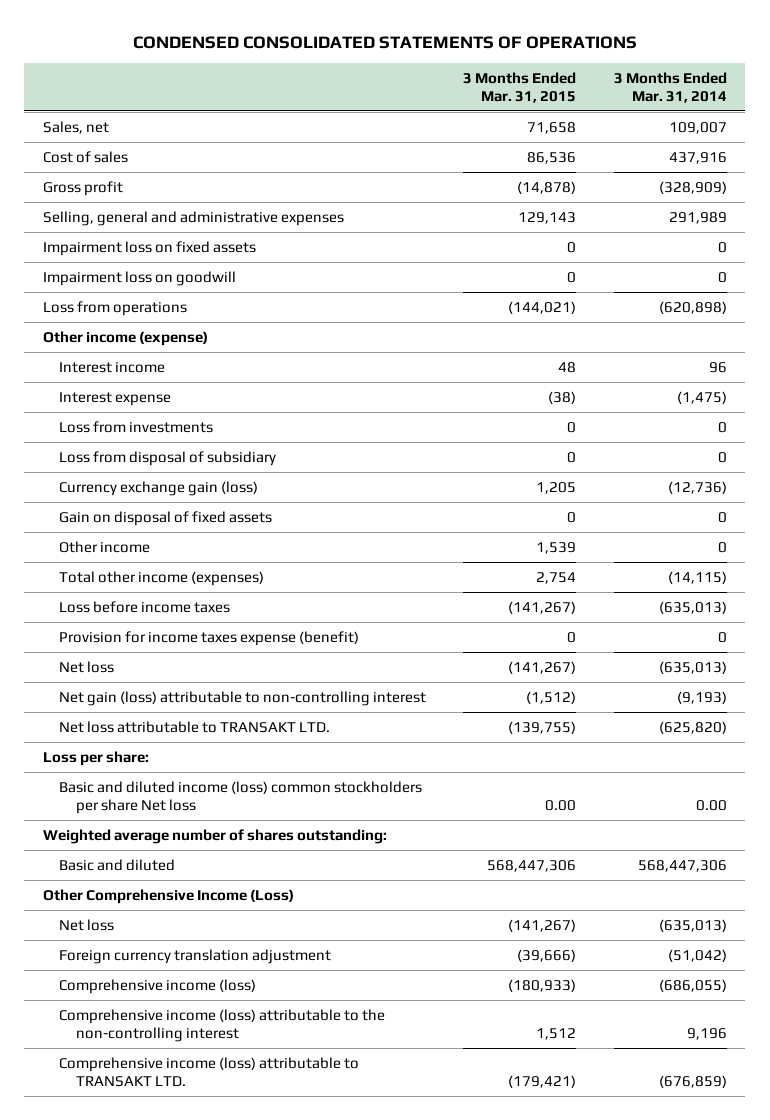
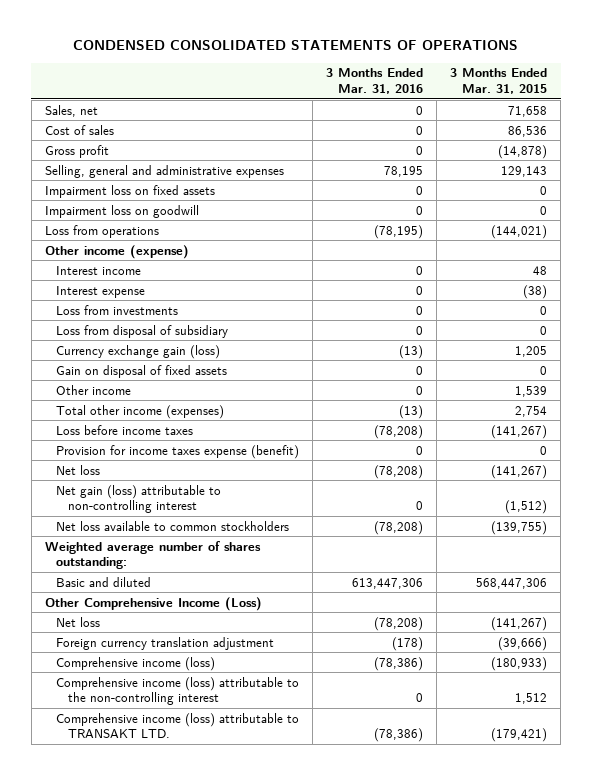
[613,71,727,103] 3 Months Ended Mar. 31, 2014 -> none
none -> [326,68,424,94] 3 Months Ended Mar. 31, 2016
[42,750,149,766] Loss per share: -> none
[59,780,423,814] Basic and diluted income (loss) common stockholders per share Net loss -> none
[59,720,331,733] Net loss attributable to TRANSAKT LTD. -> [56,520,290,531] Net loss available to common stockholders

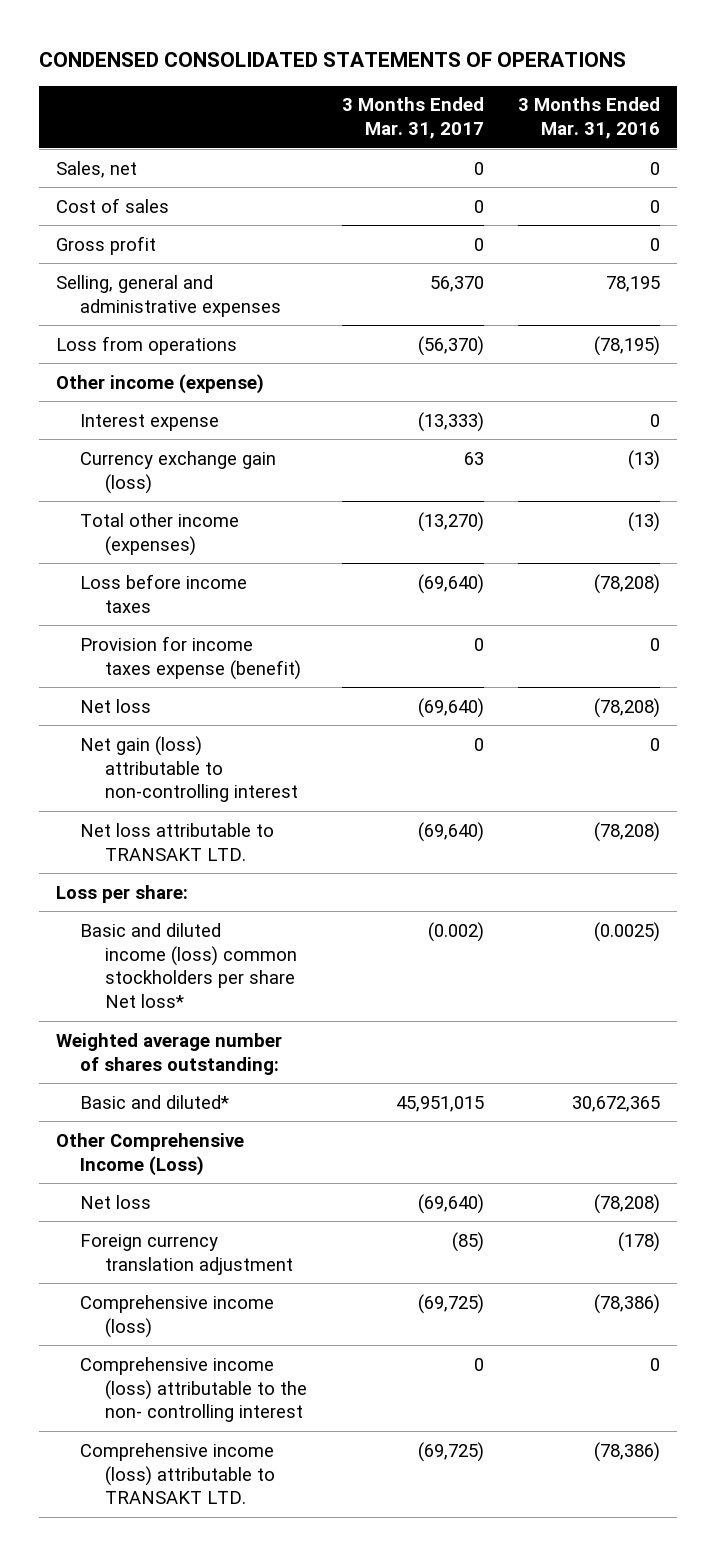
[450,68,548,94] 3 Months Ended Mar. 31, 2015 -> none
none -> [341,97,484,140] 3 Months Ended Mar. 31, 2017
[44,184,215,198] Impairment loss on fixed assets -> none
[44,204,199,218] Impairment loss on goodwill -> none
[56,265,142,275] Interest income -> none
[56,304,179,315] Loss from investments -> none
[56,324,229,338] Loss from disposal of subsidiary -> none
[56,364,228,378] Gain on disposal of fixed assets -> none
[56,384,132,395] Other income -> none
[56,520,290,531] Net loss available to common stockholders -> [80,822,275,861] Net loss attributable to TRANSAKT LTD.
none -> [55,884,188,903] Loss per share:
none -> [80,922,297,1009] Basic and diluted income (loss) common stockholders per share Net loss*
[56,576,152,587] Basic and diluted -> [80,1094,230,1109] Basic and diluted*
[352,577,424,589] 613,447,306 -> [572,1095,661,1112] 30,672,365
[56,676,300,705] Comprehensive income (loss) attributable to the non-controlling interest -> [80,1356,307,1423] Comprehensive income (loss) attributable to the non- controlling interest

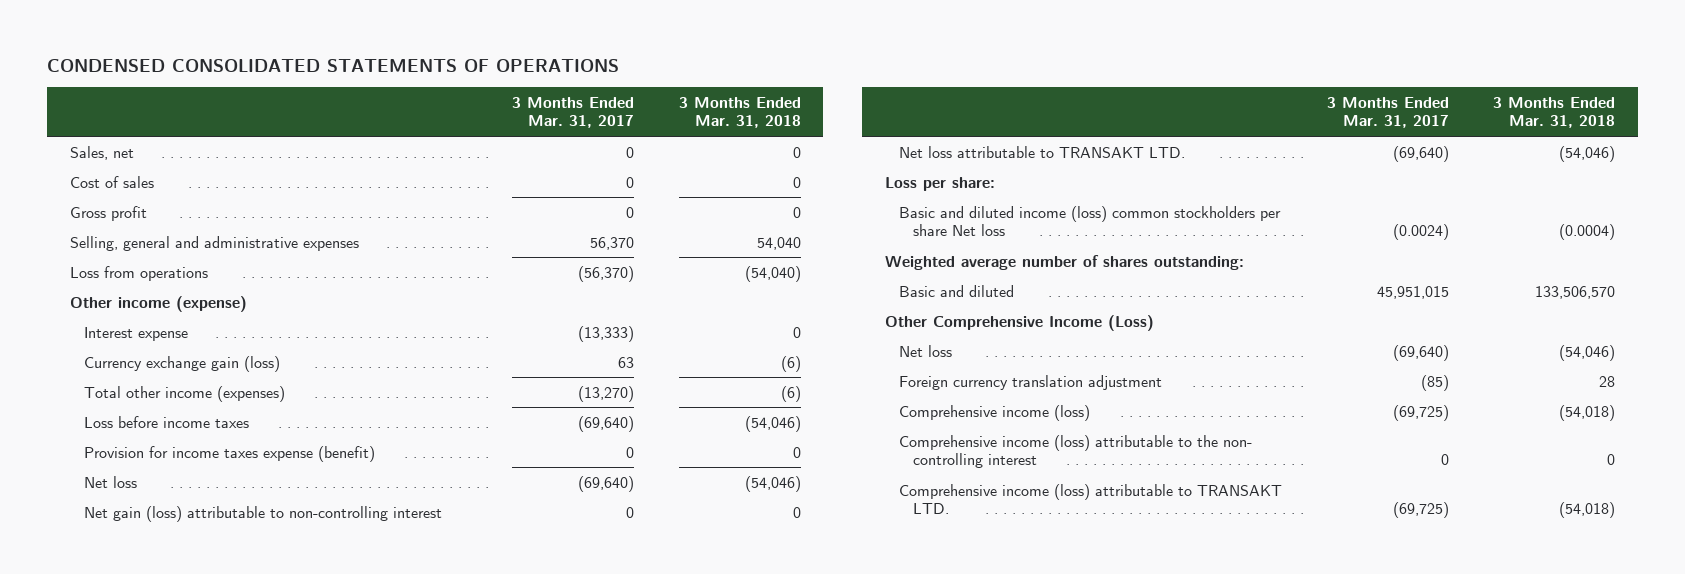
[518,97,661,140] 3 Months Ended Mar. 31, 2016 -> none
none -> [678,97,801,129] 3 Months Ended Mar. 31, 2018
[80,922,297,1009] Basic and diluted income (loss) common stockholders per share Net loss* -> [898,205,1281,237] Basic and diluted income (loss) common stockholders per share Net loss
[427,921,484,942] (0.002) -> [1392,224,1449,241] (0.0024)
[80,1094,230,1109] Basic and diluted* -> [898,284,1014,297] Basic and diluted

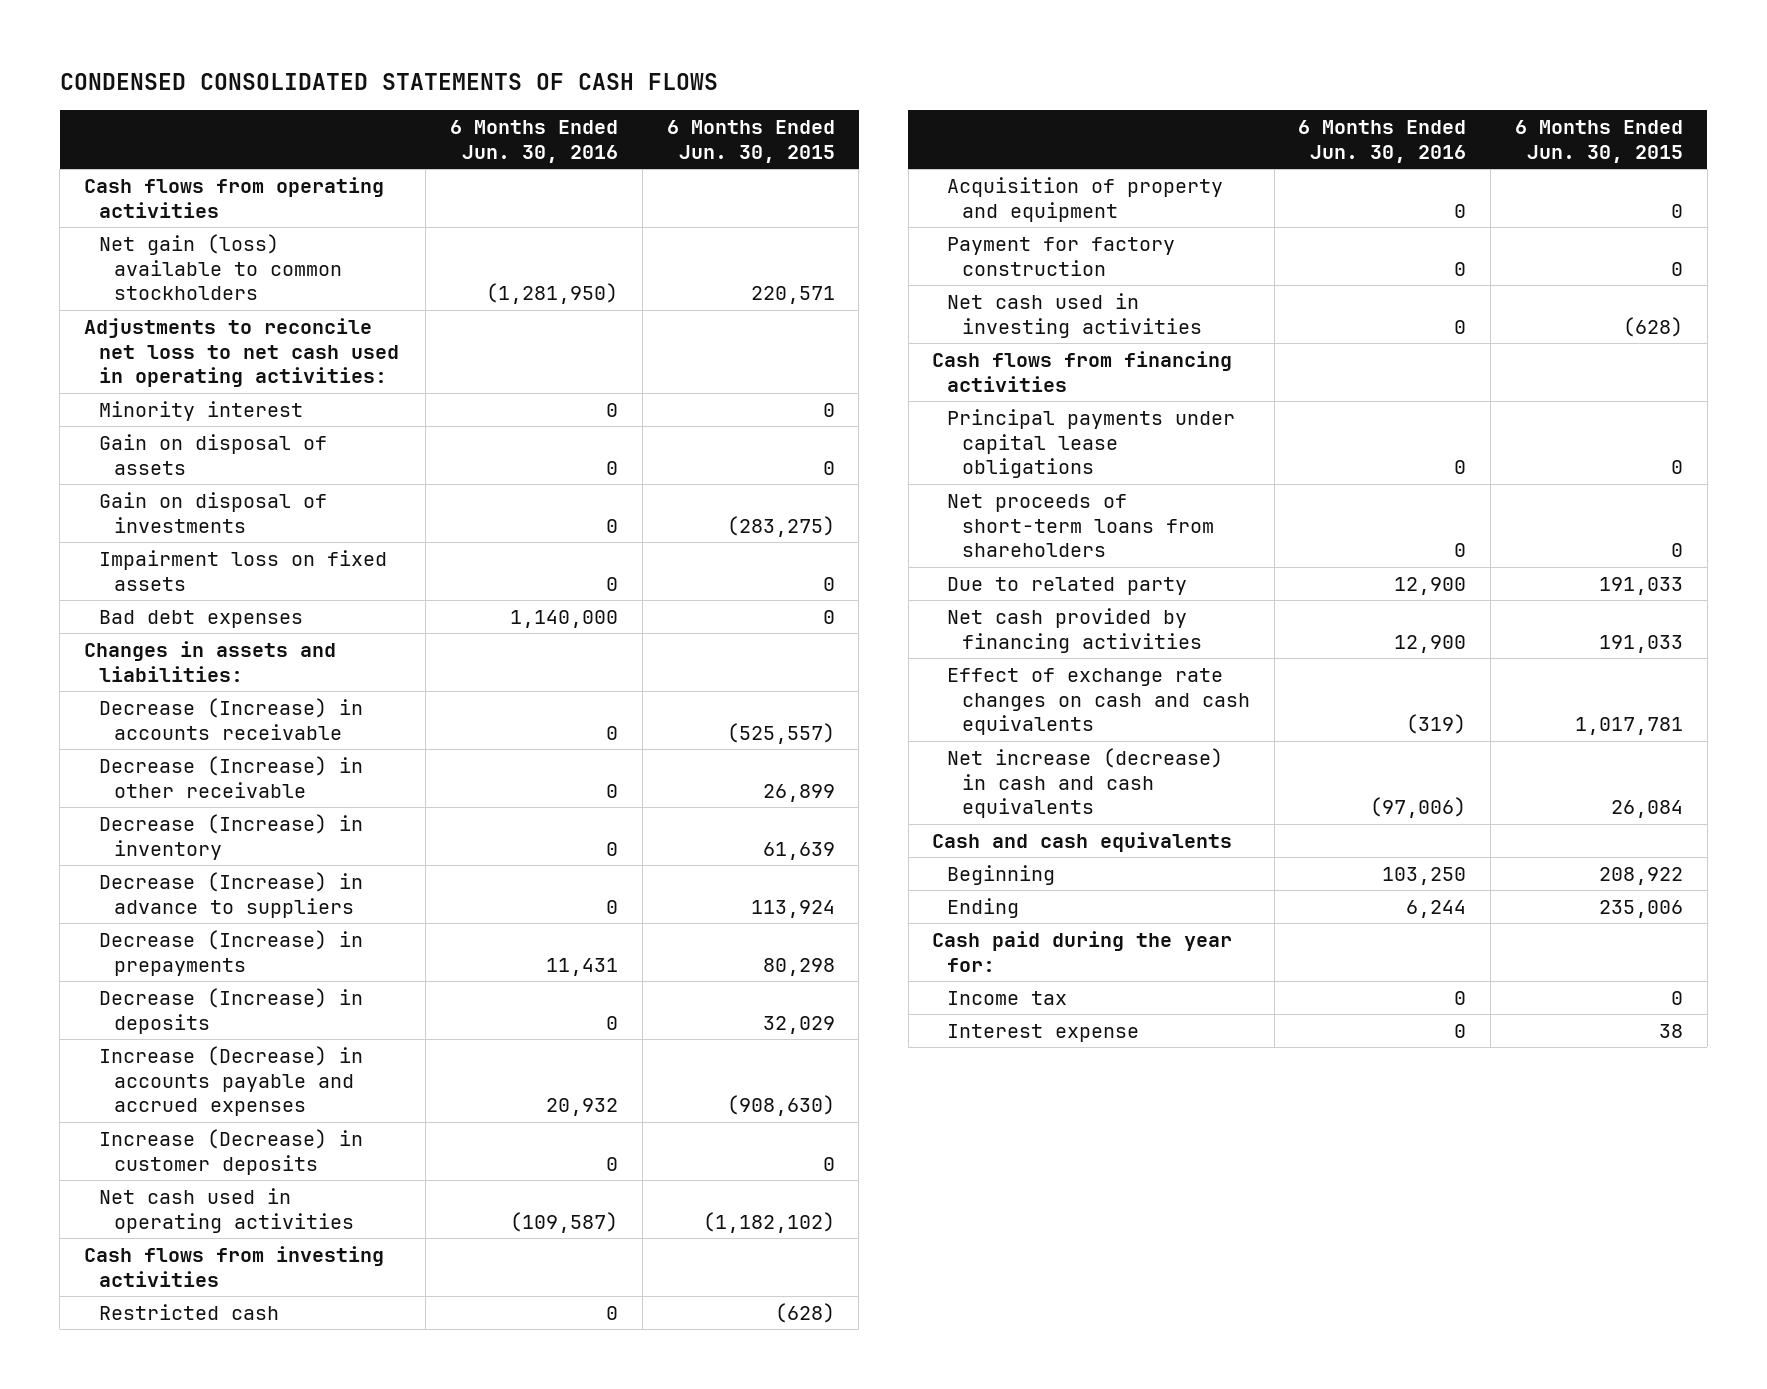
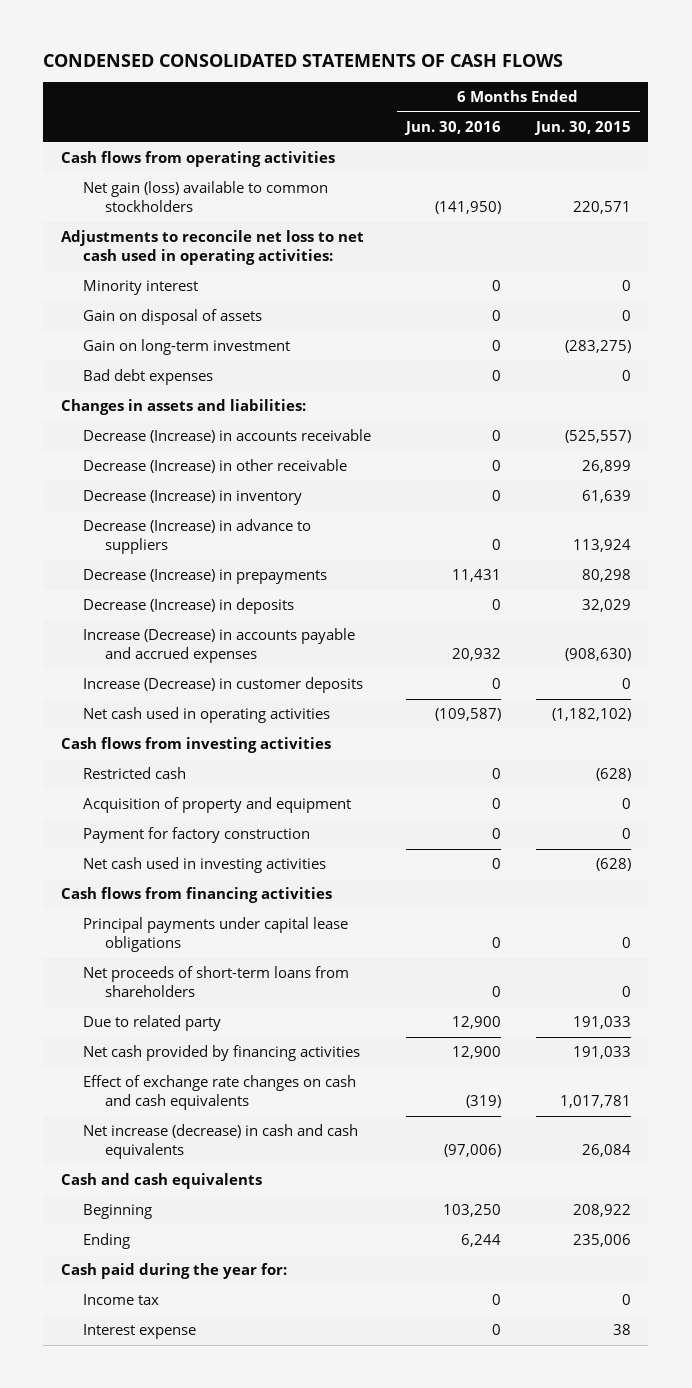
[486,283,619,305] (1,281,950) -> [434,201,501,215] (141,950)
[98,549,387,591] Impairment loss on fixed assets -> none
[98,491,327,533] Gain on disposal of investments -> [82,339,290,356] Gain on long-term investment
[510,609,619,628] 1,140,000 -> [491,370,501,382] 0

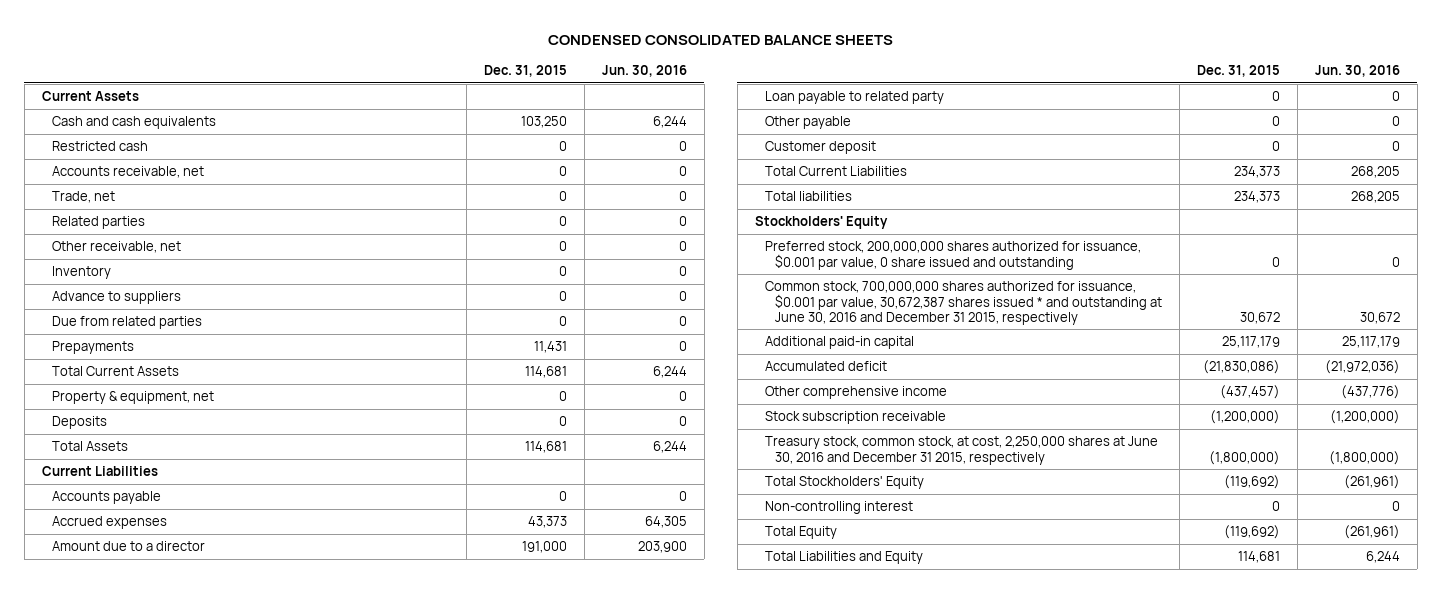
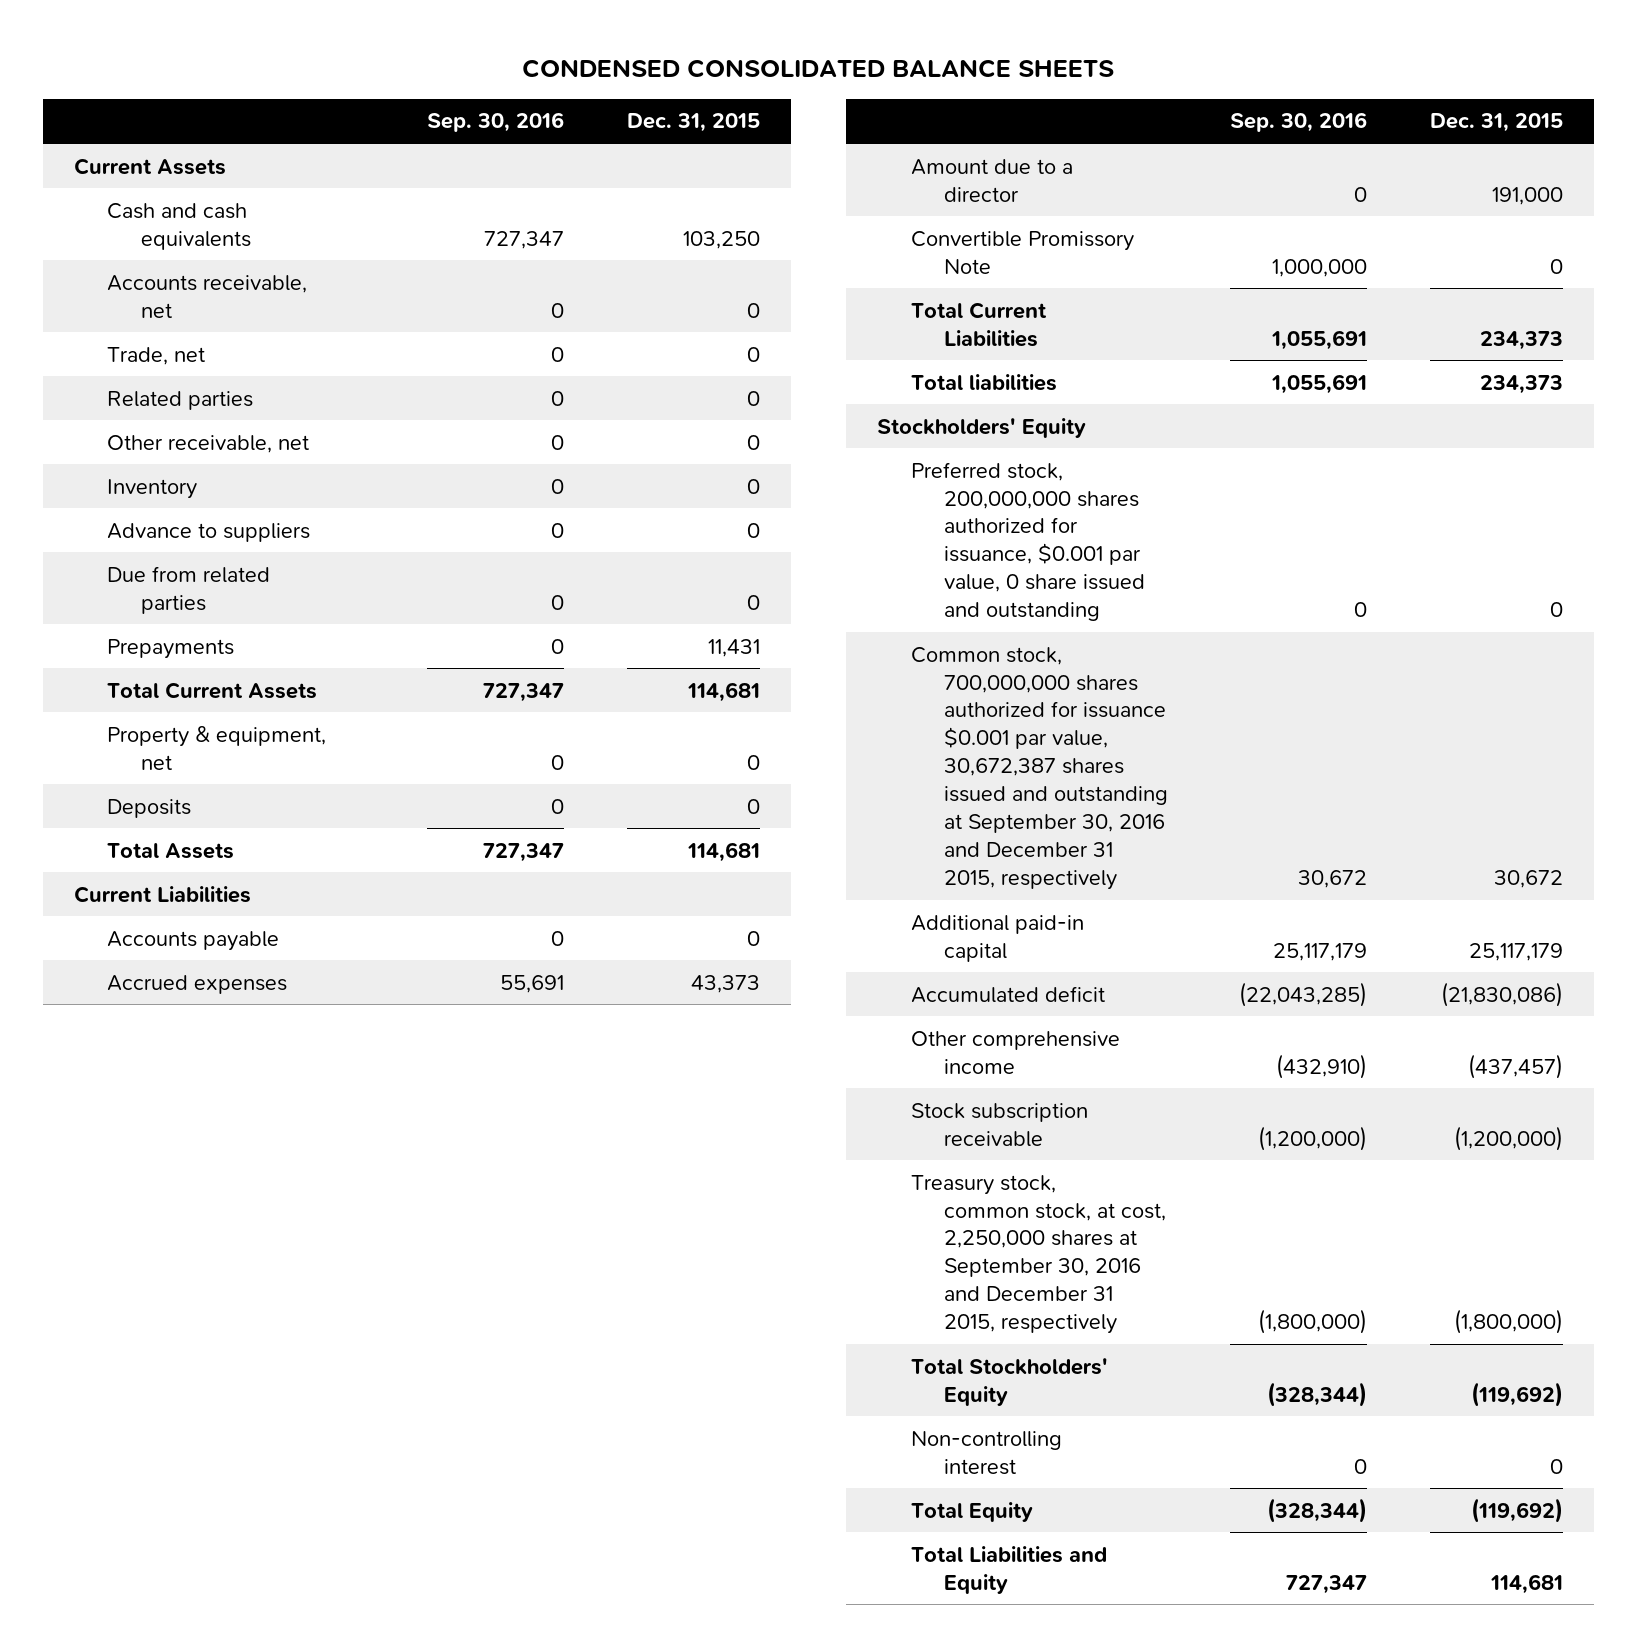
[601,65,687,78] Jun. 30, 2016 -> none
none -> [427,112,565,133] Sep. 30, 2016
[51,141,148,152] Restricted cash -> none
[764,91,944,105] Loan payable to related party -> none
[764,116,851,130] Other payable -> none
[764,141,876,155] Customer deposit -> none
none -> [910,230,1134,274] Convertible Promissory Note
[764,281,1162,325] Common stock, 700,000,000 shares authorized for issuance, $0.001 par value, 30,672,387 shares issued * and outstanding at June 30, 2016 and December 31 2015, respectively -> [910,646,1169,890] Common stock, 700,000,000 shares authorized for issuance $0.001 par value, 30,672,387 shares issued and outstanding at September 30, 2016 and December 31 2015, respectively
[764,436,1158,465] Treasury stock, common stock, at cost, 2,250,000 shares at June 30, 2016 and December 31 2015, respectively -> [910,1174,1167,1335] Treasury stock, common stock, at cost, 2,250,000 shares at September 30, 2016 and December 31 2015, respectively

